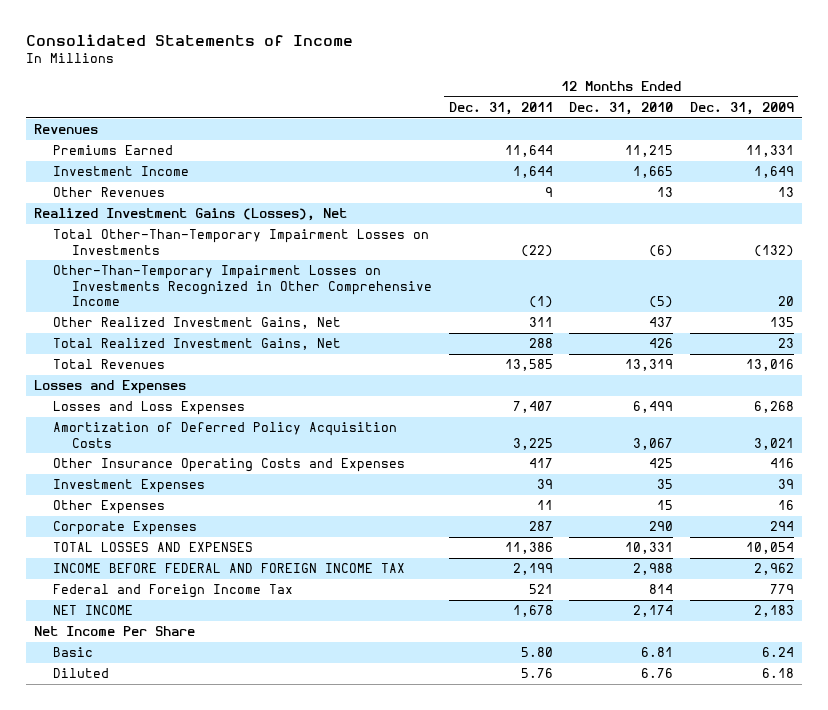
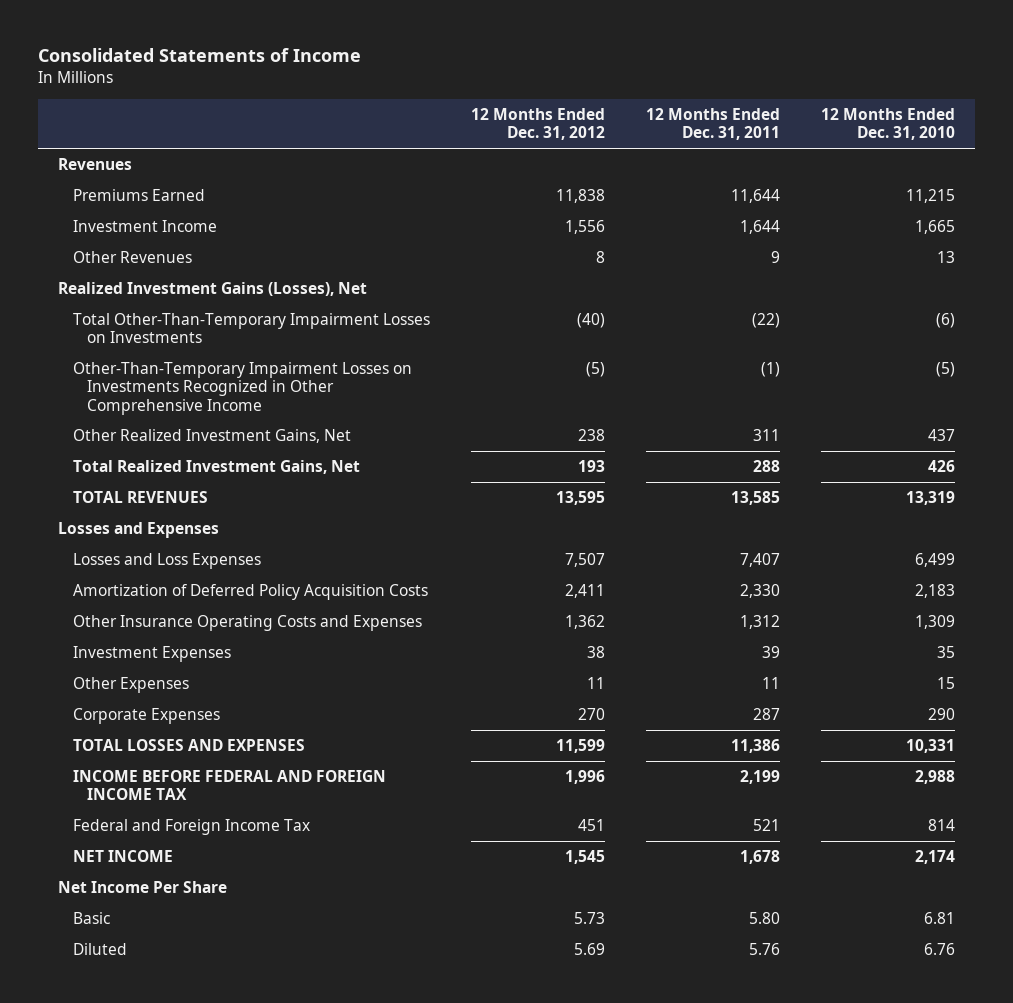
[689,102,794,116] Dec. 31, 2009 -> none
none -> [470,107,605,141] 12 Months Ended Dec. 31, 2012
[53,359,166,370] Total Revenues -> [72,491,208,504] TOTAL REVENUES
[512,437,553,450] 3,225 -> [739,584,780,599] 2,330
[633,437,674,450] 3,067 -> [914,584,955,599] 2,183
[528,458,553,469] 417 -> [739,615,780,630] 1,312
[649,458,674,469] 425 -> [914,615,955,630] 1,309

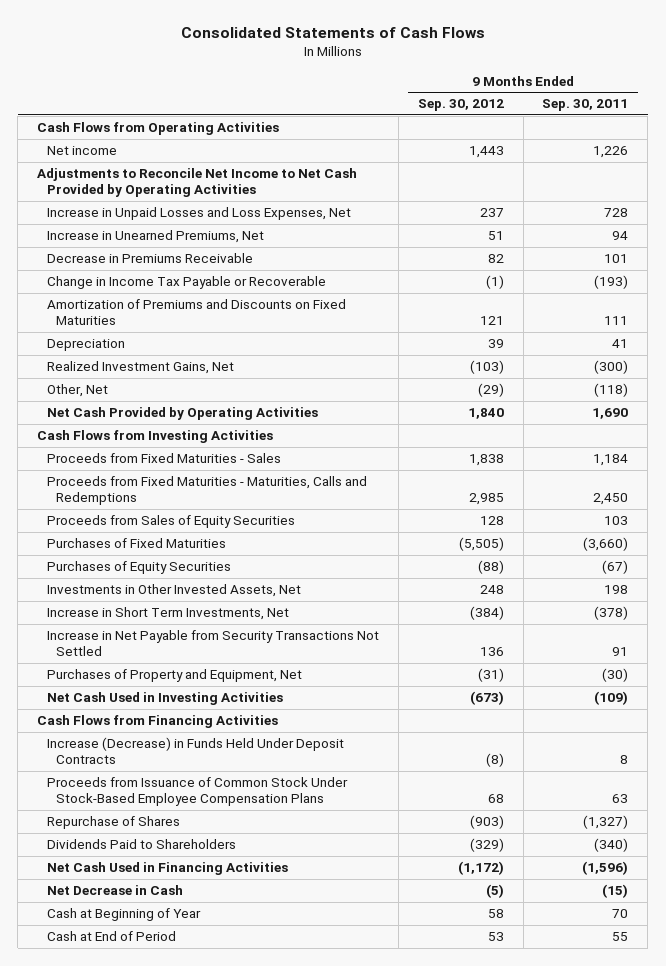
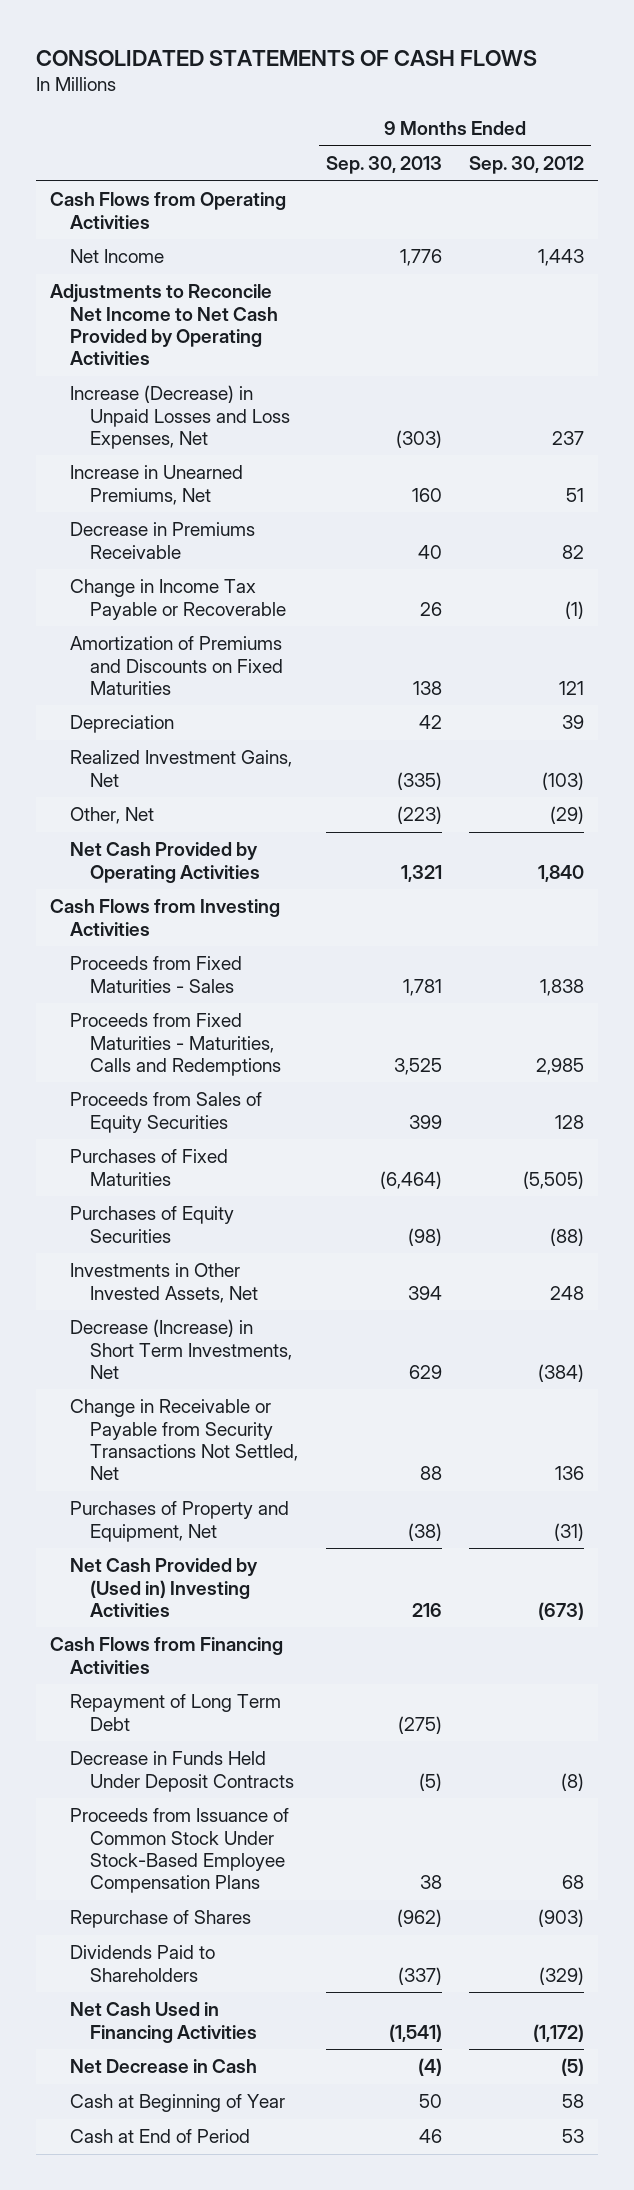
[180,27,485,39] Consolidated Statements of Cash Flows -> [36,49,538,66] CONSOLIDATED STATEMENTS OF CASH FLOWS
[542,99,629,112] Sep. 30, 2011 -> none
none -> [325,155,442,174] Sep. 30, 2013
[46,145,117,155] Net income -> [70,249,165,264] Net Income
[46,206,351,220] Increase in Unpaid Losses and Loss Expenses, Net -> [70,385,290,449] Increase (Decrease) in Unpaid Losses and Loss Expenses, Net
[46,606,289,620] Increase in Short Term Investments, Net -> [70,1319,292,1379] Decrease (Increase) in Short Term Investments, Net
[46,629,379,657] Increase in Net Payable from Security Transactions Not Settled -> [70,1399,298,1480] Change in Receivable or Payable from Security Transactions Not Settled, Net
[46,691,283,705] Net Cash Used in Investing Activities -> [70,1558,259,1617] Net Cash Provided by (Used in) Investing Activities
none -> [70,1694,282,1731] Repayment of Long Term Debt
[46,736,344,765] Increase (Decrease) in Funds Held Under Deposit Contracts -> [70,1751,294,1792] Decrease in Funds Held Under Deposit Contracts

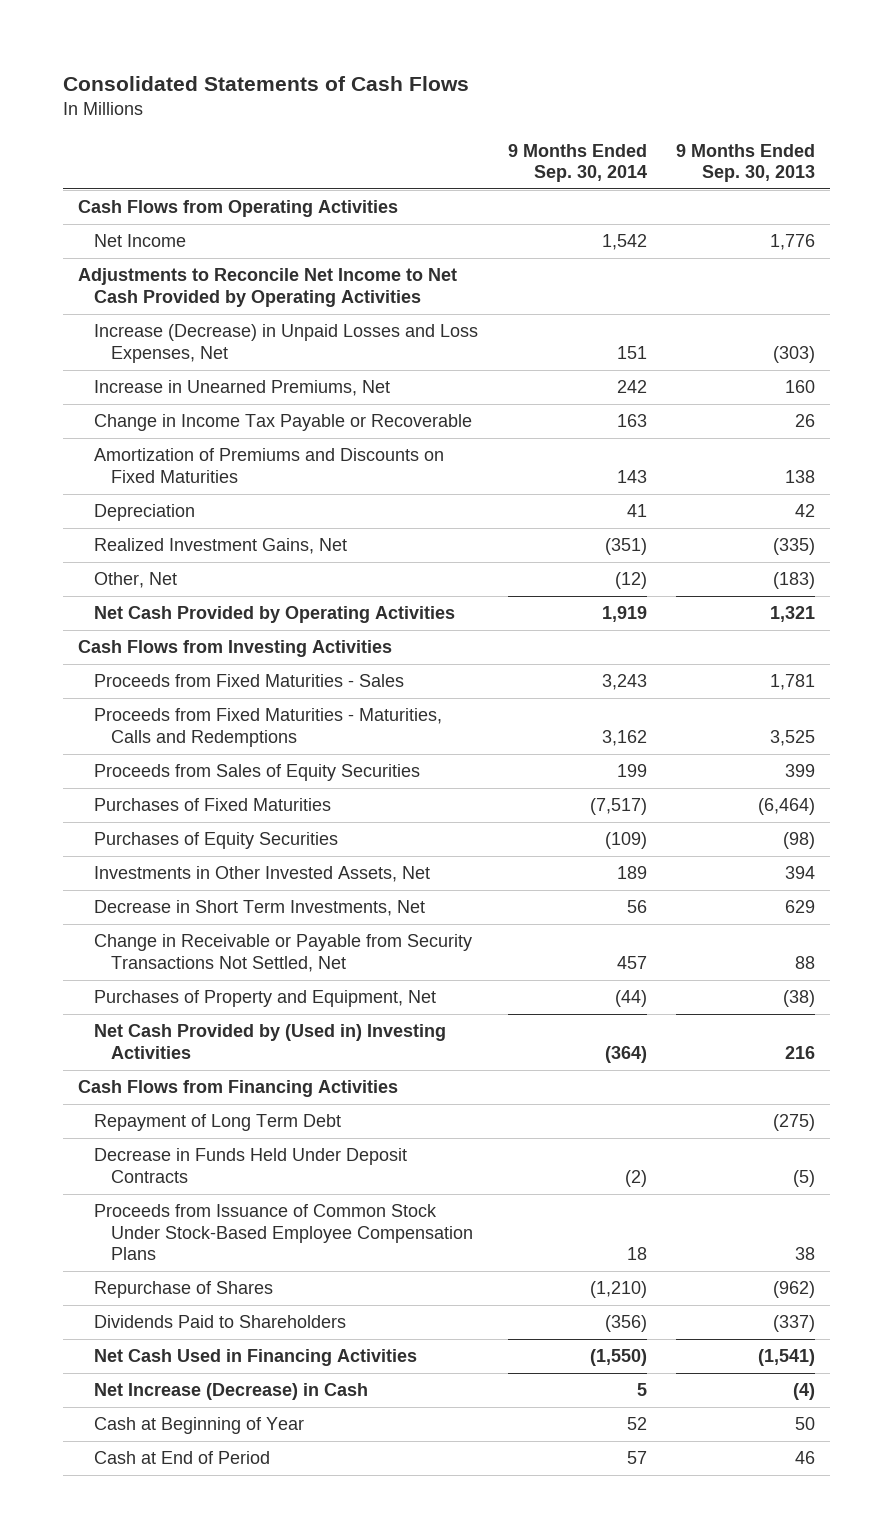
[36,49,538,66] CONSOLIDATED STATEMENTS OF CASH FLOWS -> [62,75,469,91] Consolidated Statements of Cash Flows
[469,155,585,174] Sep. 30, 2012 -> none
none -> [507,143,647,183] 9 Months Ended Sep. 30, 2014
[70,522,256,559] Decrease in Premiums Receivable -> none
[396,806,442,825] (223) -> [773,572,816,590] (183)
[70,1319,292,1379] Decrease (Increase) in Short Term Investments, Net -> [94,900,426,917] Decrease in Short Term Investments, Net
[70,2059,258,2074] Net Decrease in Cash -> [94,1383,369,1401] Net Increase (Decrease) in Cash

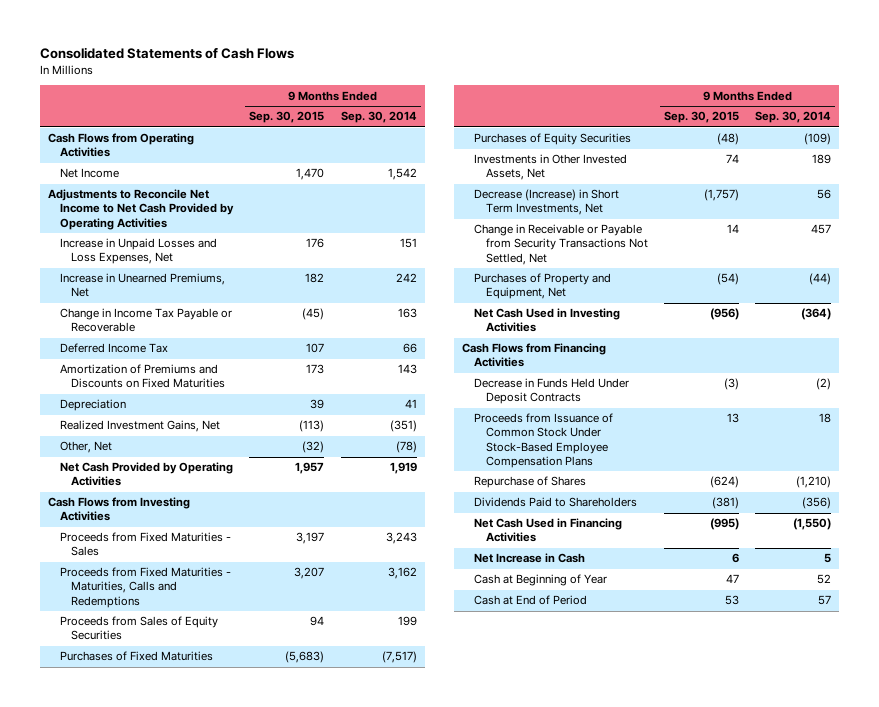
[676,143,816,183] 9 Months Ended Sep. 30, 2013 -> none
none -> [249,111,325,124] Sep. 30, 2015
[94,324,479,363] Increase (Decrease) in Unpaid Losses and Loss Expenses, Net -> [59,238,217,265] Increase in Unpaid Losses and Loss Expenses, Net
none -> [59,343,168,354] Deferred Income Tax
[614,572,647,590] (12) -> [395,441,417,454] (78)
[94,900,426,917] Decrease in Short Term Investments, Net -> [473,189,619,216] Decrease (Increase) in Short Term Investments, Net
[94,1024,447,1059] Net Cash Provided by (Used in) Investing Activities -> [473,308,620,333] Net Cash Used in Investing Activities
[94,1114,342,1132] Repayment of Long Term Debt -> none
[94,1383,369,1401] Net Increase (Decrease) in Cash -> [473,553,585,564] Net Increase in Cash

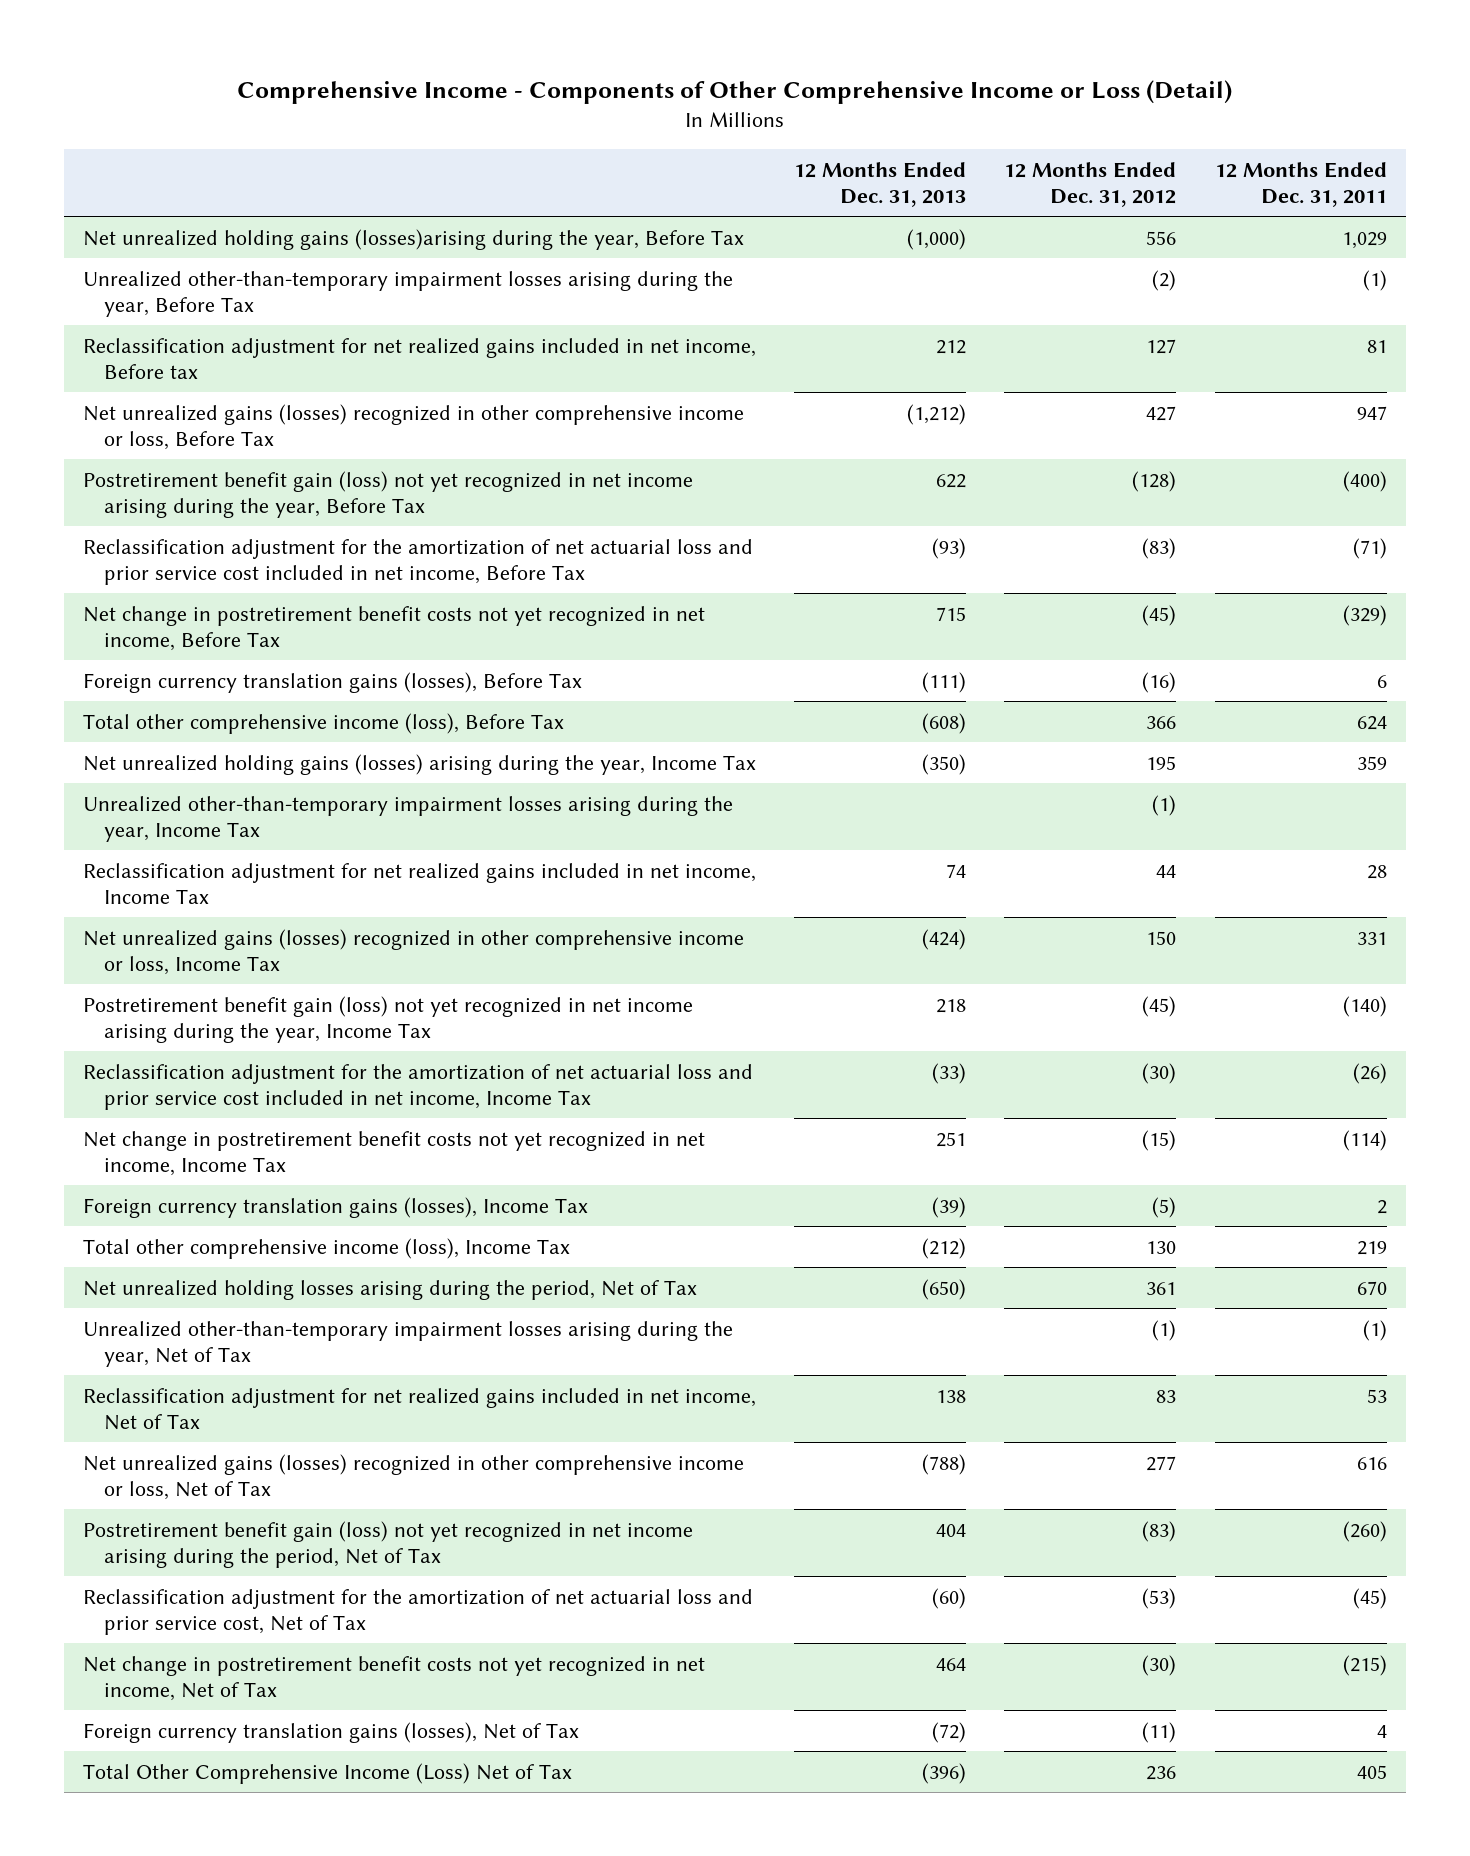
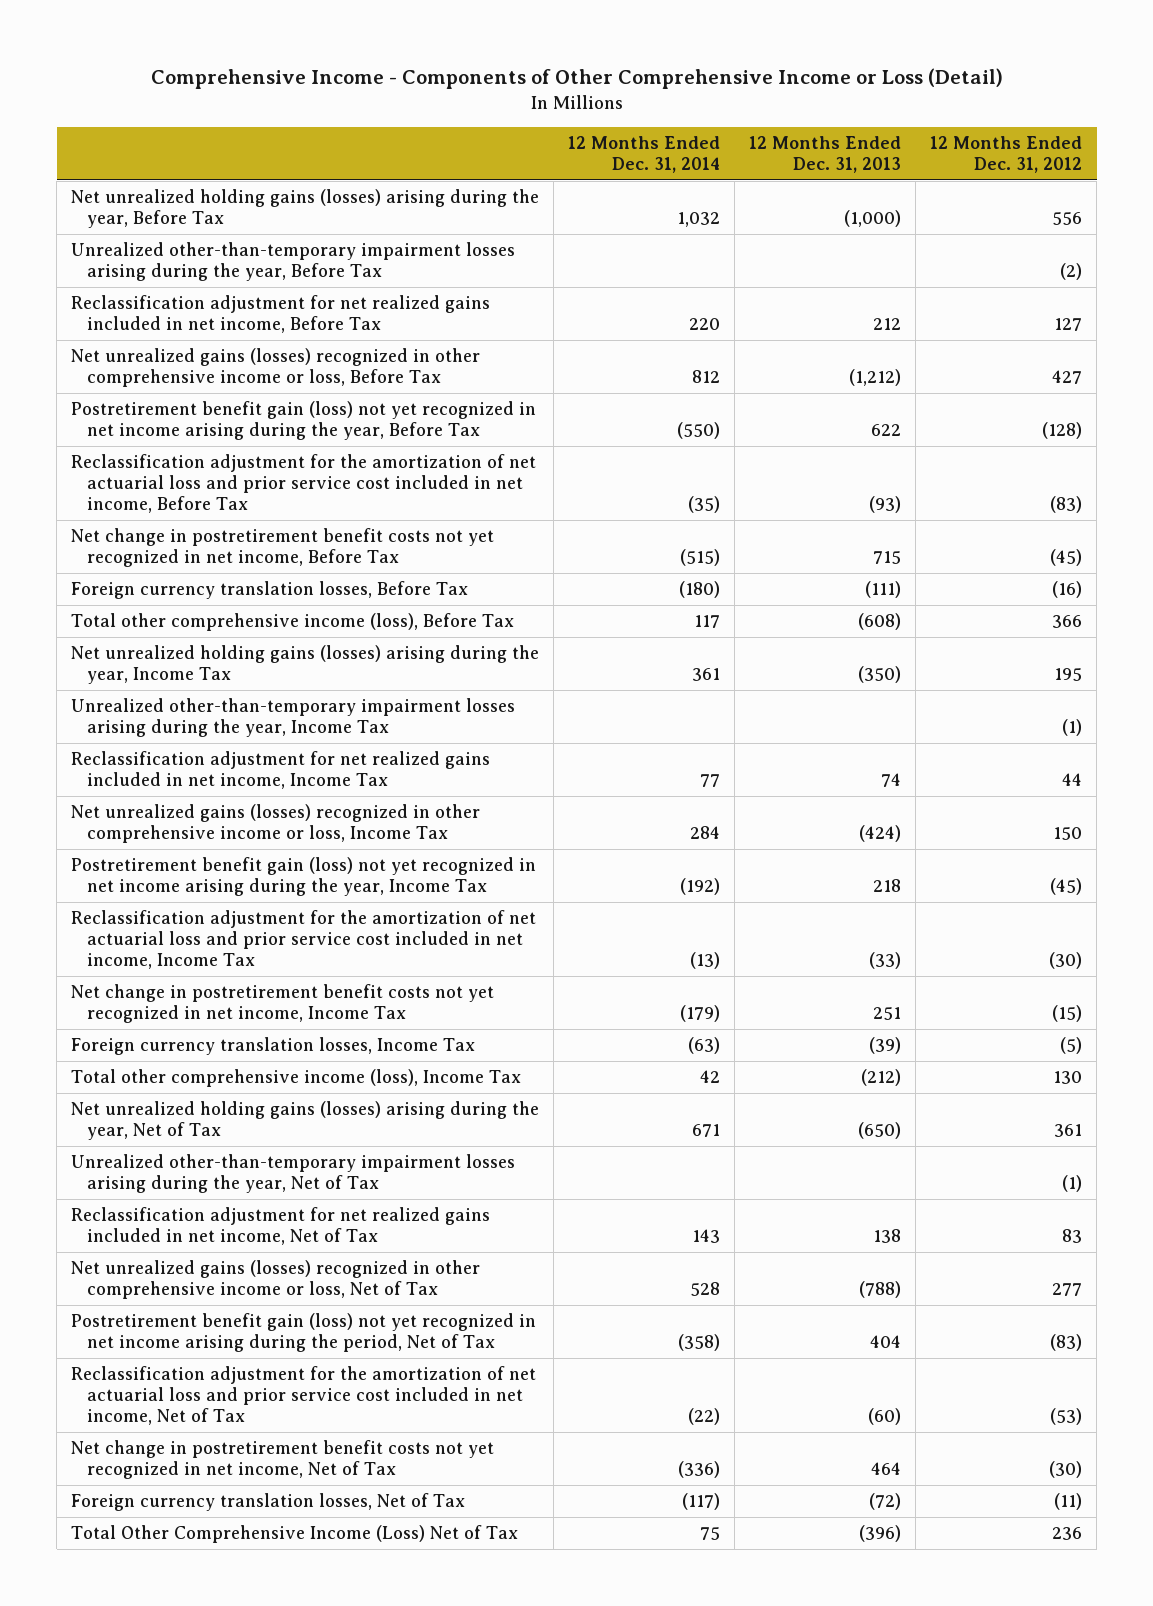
[1214,161,1387,207] 12 Months Ended Dec. 31, 2011 -> none
none -> [568,135,721,173] 12 Months Ended Dec. 31, 2014
[83,228,745,250] Net unrealized holding gains (losses)arising during the year, Before Tax -> [71,189,540,229] Net unrealized holding gains (losses) arising during the year, Before Tax
[83,337,757,379] Reclassification adjustment for net realized gains included in net income, Before tax -> [71,295,491,334] Reclassification adjustment for net realized gains included in net income, Before Tax
[83,671,583,693] Foreign currency translation gains (losses), Before Tax -> [71,581,469,600] Foreign currency translation losses, Before Tax
[83,1196,589,1218] Foreign currency translation gains (losses), Income Tax -> [71,1037,476,1056] Foreign currency translation losses, Income Tax
[83,1279,698,1300] Net unrealized holding losses arising during the period, Net of Tax -> [71,1101,540,1141] Net unrealized holding gains (losses) arising during the year, Net of Tax
[83,1588,754,1635] Reclassification adjustment for the amortization of net actuarial loss and prior service cost, Net of Tax -> [71,1366,537,1426] Reclassification adjustment for the amortization of net actuarial loss and prior service cost included in net income, Net of Tax
[83,1721,580,1743] Foreign currency translation gains (losses), Net of Tax -> [71,1493,466,1512] Foreign currency translation losses, Net of Tax

